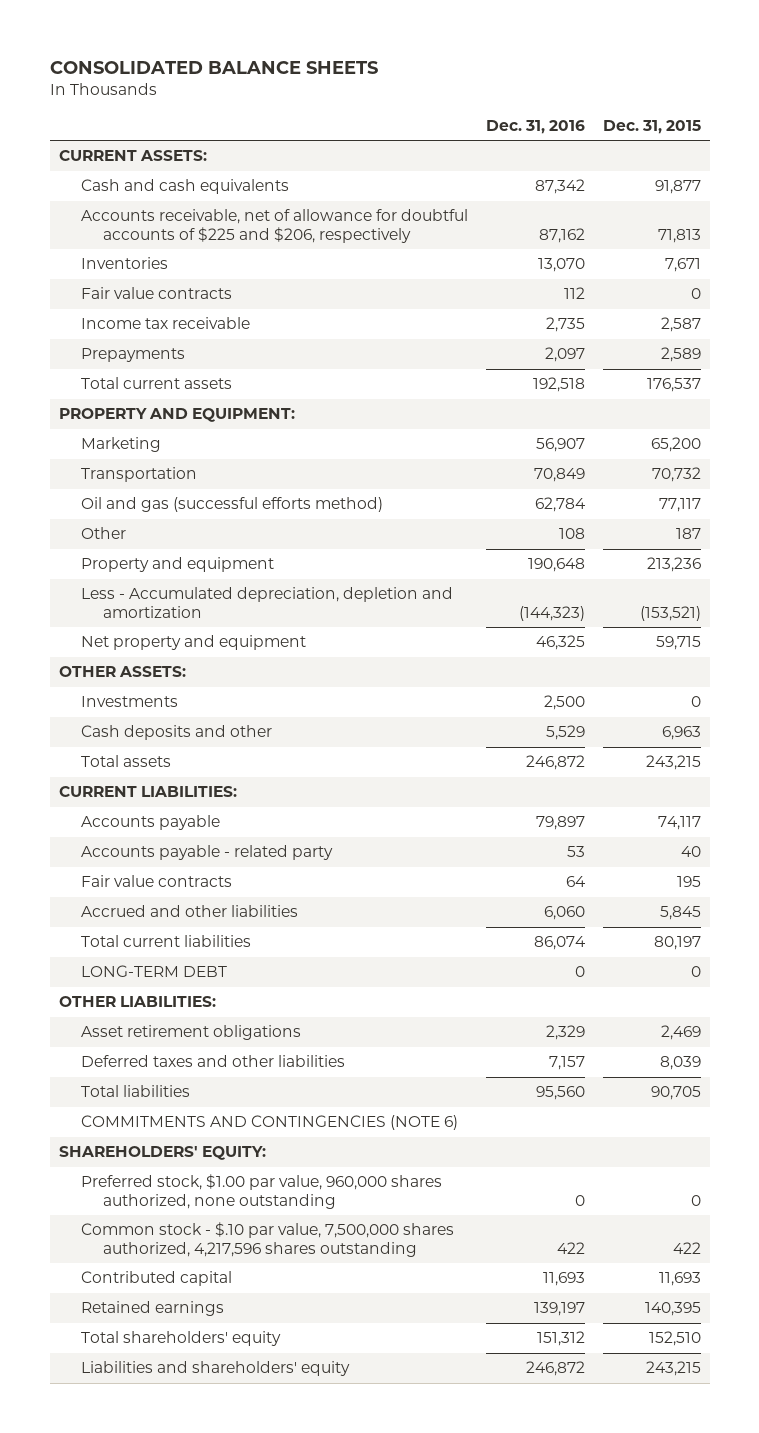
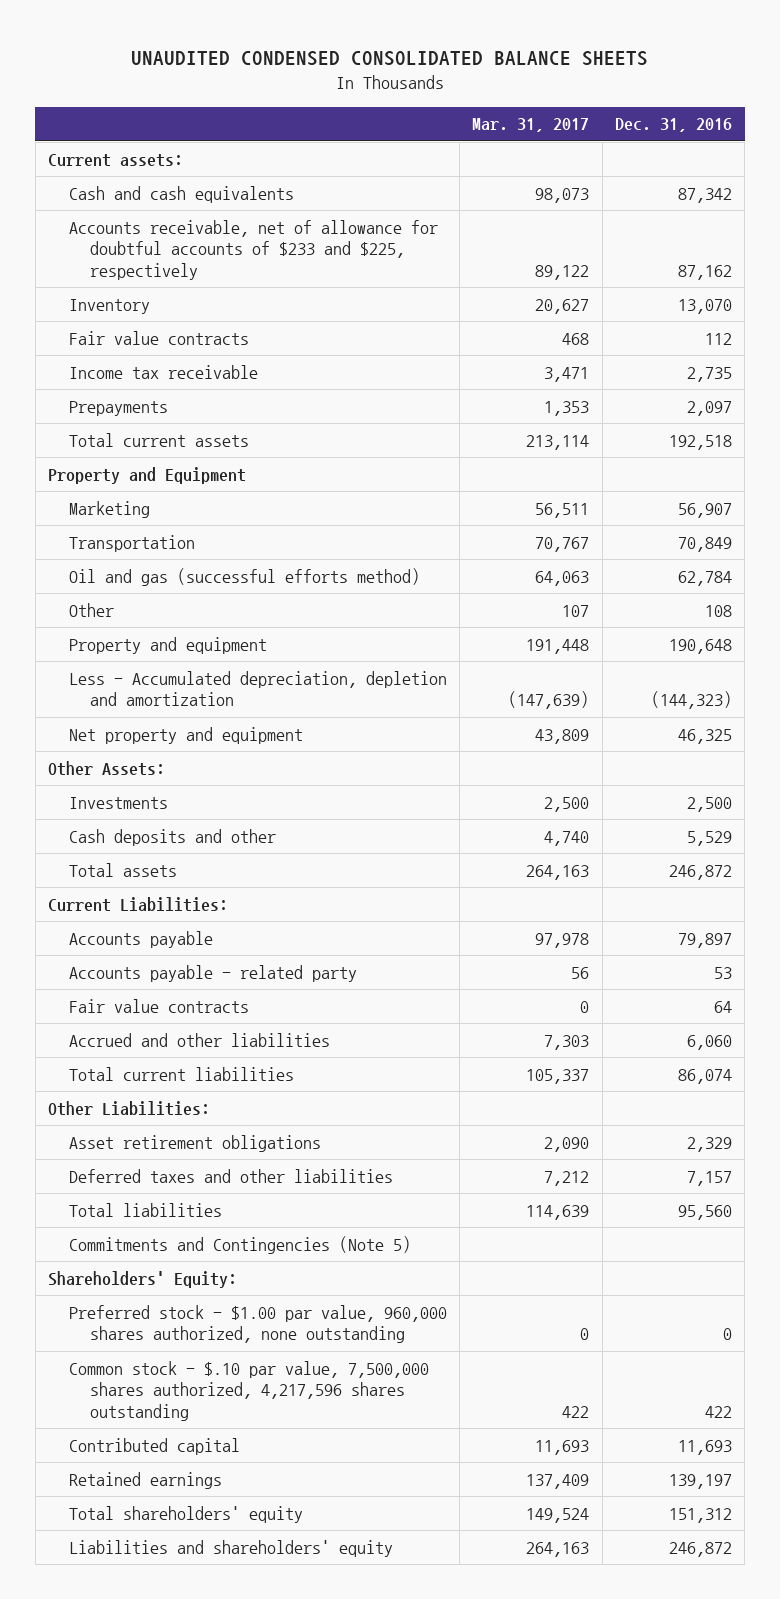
[49,60,378,74] CONSOLIDATED BALANCE SHEETS -> [130,50,648,66] UNAUDITED CONDENSED CONSOLIDATED BALANCE SHEETS
[602,119,701,134] Dec. 31, 2015 -> none
none -> [472,118,590,133] Mar. 31, 2017
[58,150,207,162] CURRENT ASSETS: -> [48,153,184,167] Current assets:
[80,209,468,243] Accounts receivable, net of allowance for doubtful accounts of $225 and $206, respectively -> [68,219,438,280] Accounts receivable, net of allowance for doubtful accounts of $233 and $225, respectively
[80,257,168,270] Inventories -> [68,298,150,314] Inventory
[58,408,295,423] PROPERTY AND EQUIPMENT: -> [48,466,247,484] Property and Equipment
[58,666,186,678] OTHER ASSETS: -> [48,760,166,776] Other Assets:
[58,786,237,798] CURRENT LIABILITIES: -> [48,896,229,912] Current Liabilities:
[80,965,227,978] LONG-TERM DEBT -> none
[58,996,216,1008] OTHER LIABILITIES: -> [48,1100,211,1116] Other Liabilities:
[80,1115,458,1131] COMMITMENTS AND CONTINGENCIES (NOTE 6) -> [68,1235,411,1254] Commitments and Contingencies (Note 5)
[58,1146,266,1161] SHAREHOLDERS' EQUITY: -> [48,1270,238,1288] Shareholders' Equity:
[80,1174,442,1209] Preferred stock, $1.00 par value, 960,000 shares authorized, none outstanding -> [68,1304,447,1344] Preferred stock - $1.00 par value, 960,000 shares authorized, none outstanding

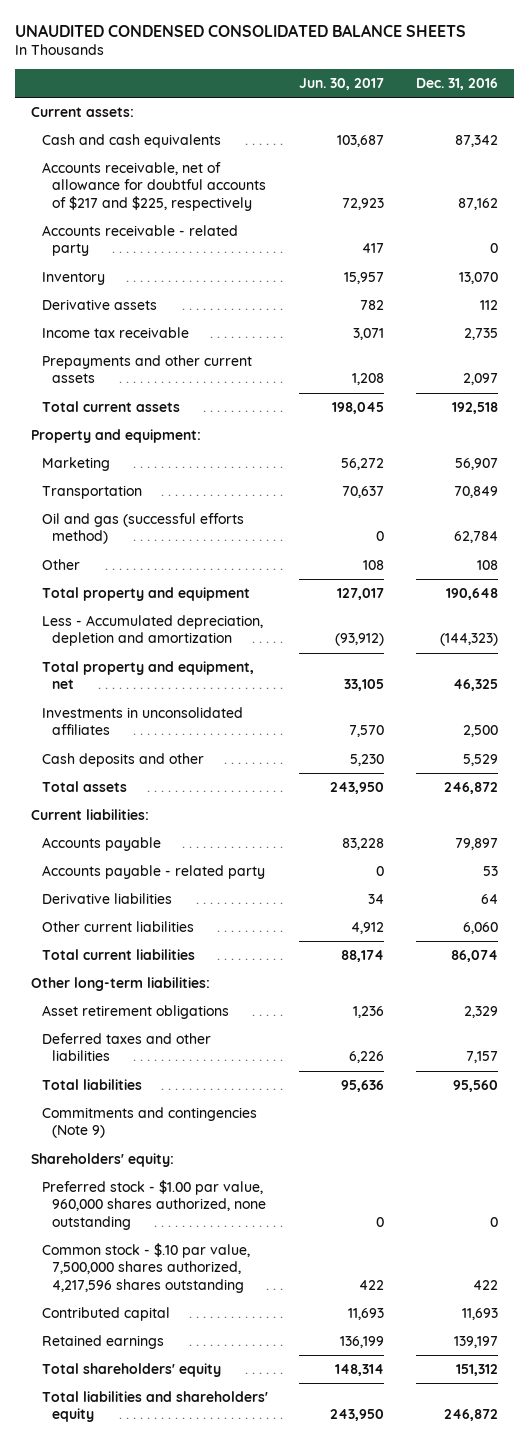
[472,118,590,133] Mar. 31, 2017 -> none
none -> [299,78,385,91] Jun. 30, 2017
[68,219,438,280] Accounts receivable, net of allowance for doubtful accounts of $233 and $225, respectively -> [41,162,267,211] Accounts receivable, net of allowance for doubtful accounts of $217 and $225, respectively
none -> [41,225,238,257] Accounts receivable - related party
[68,330,249,345] Fair value contracts -> [41,299,157,311] Derivative assets
[68,400,168,416] Prepayments -> [41,355,252,384] Prepayments and other current assets
[48,466,247,484] Property and Equipment -> [30,429,201,444] Property and equipment:
[68,636,267,654] Property and equipment -> [41,587,250,602] Total property and equipment
[48,760,166,776] Other Assets: -> none
[68,726,303,744] Net property and equipment -> [41,661,254,690] Total property and equipment, net
[68,796,168,809] Investments -> [41,707,243,736] Investments in unconsolidated affiliates
[48,896,229,912] Current Liabilities: -> [30,809,149,821] Current liabilities:
[68,998,249,1013] Fair value contracts -> none
[68,1032,330,1047] Accrued and other liabilities -> none
none -> [41,893,172,905] Derivative liabilities
none -> [41,921,194,933] Other current liabilities
[48,1100,211,1116] Other Liabilities: -> [30,977,210,992] Other long-term liabilities:
[68,1235,411,1254] Commitments and Contingencies (Note 5) -> [41,1107,257,1139] Commitments and contingencies (Note 9)
[48,1270,238,1288] Shareholders' Equity: -> [30,1153,174,1168] Shareholders' equity:
[68,1539,393,1557] Liabilities and shareholders' equity -> [41,1391,268,1423] Total liabilities and shareholders' equity

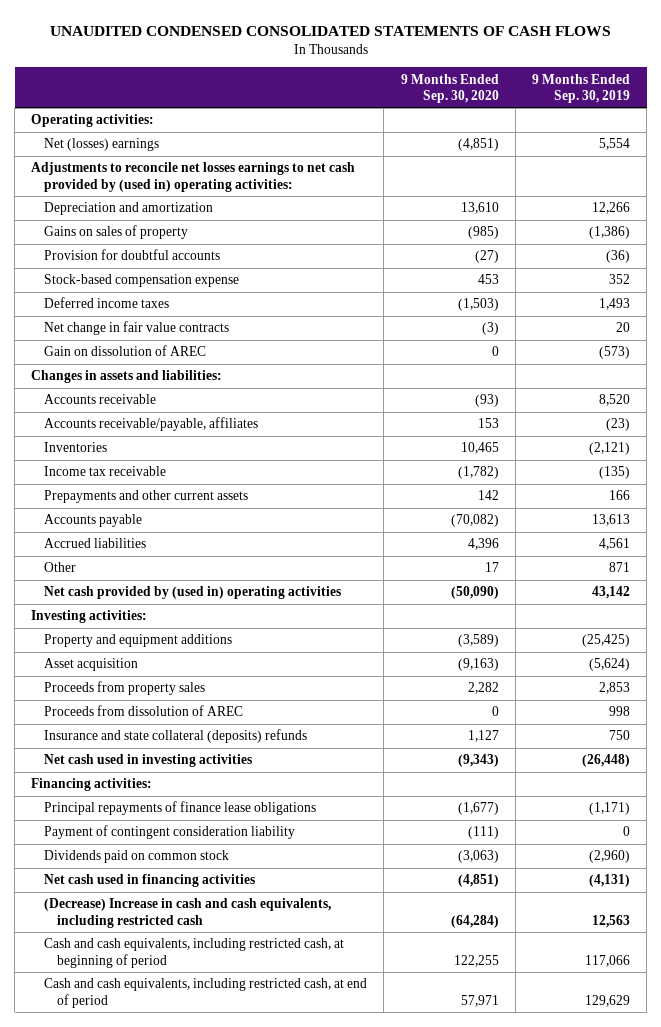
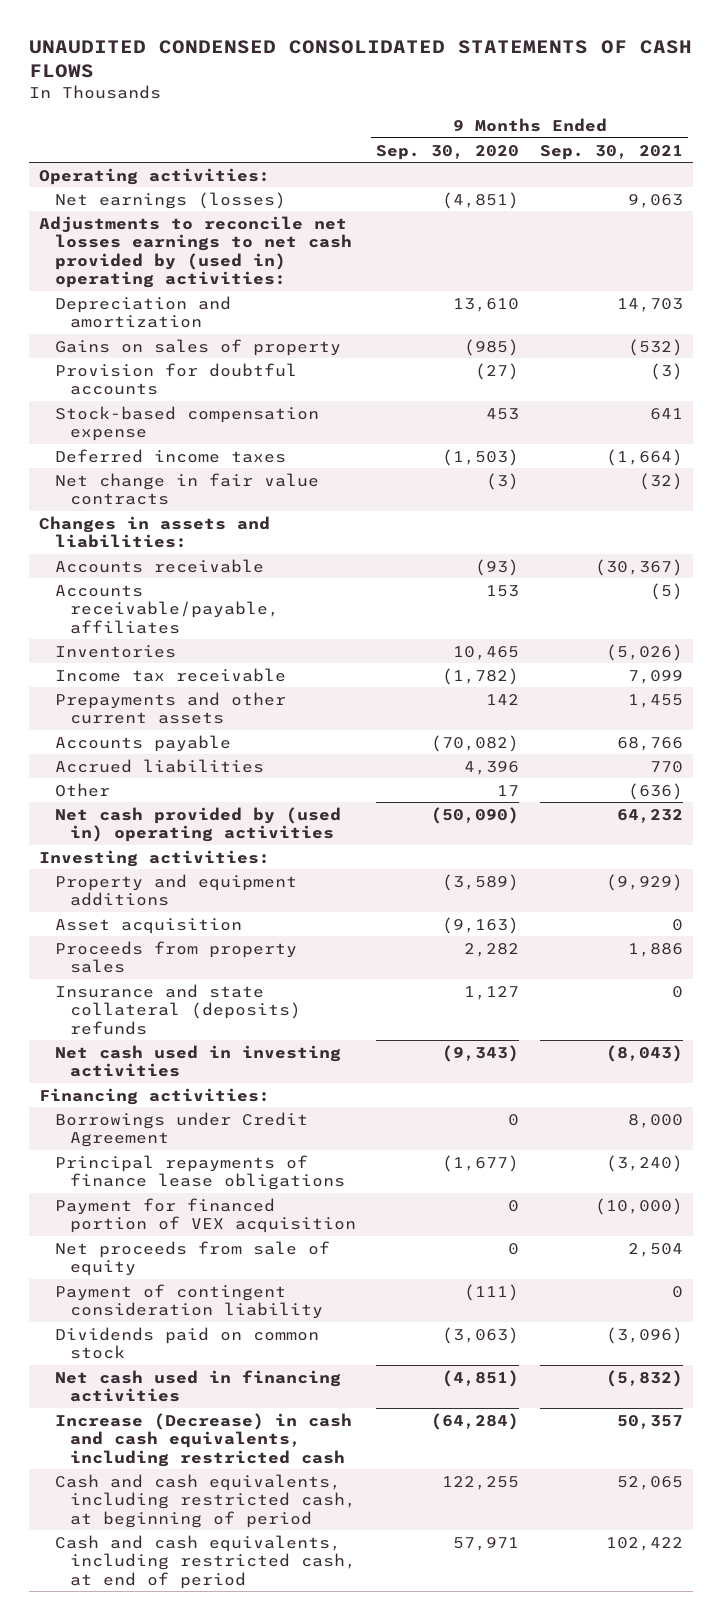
[532,73,631,103] 9 Months Ended Sep. 30, 2019 -> none
none -> [540,144,684,160] Sep. 30, 2021
[44,138,160,152] Net (losses) earnings -> [54,191,286,209] Net earnings (losses)
[44,345,207,357] Gain on dissolution of AREC -> none
[44,705,244,717] Proceeds from dissolution of AREC -> none
none -> [54,1111,308,1148] Borrowings under Credit Agreement
none -> [54,1197,356,1234] Payment for financed portion of VEX acquisition
none -> [54,1240,330,1277] Net proceeds from sale of equity
[44,898,332,928] (Decrease) Increase in cash and cash equivalents, including restricted cash -> [54,1412,352,1467] Increase (Decrease) in cash and cash equivalents, including restricted cash

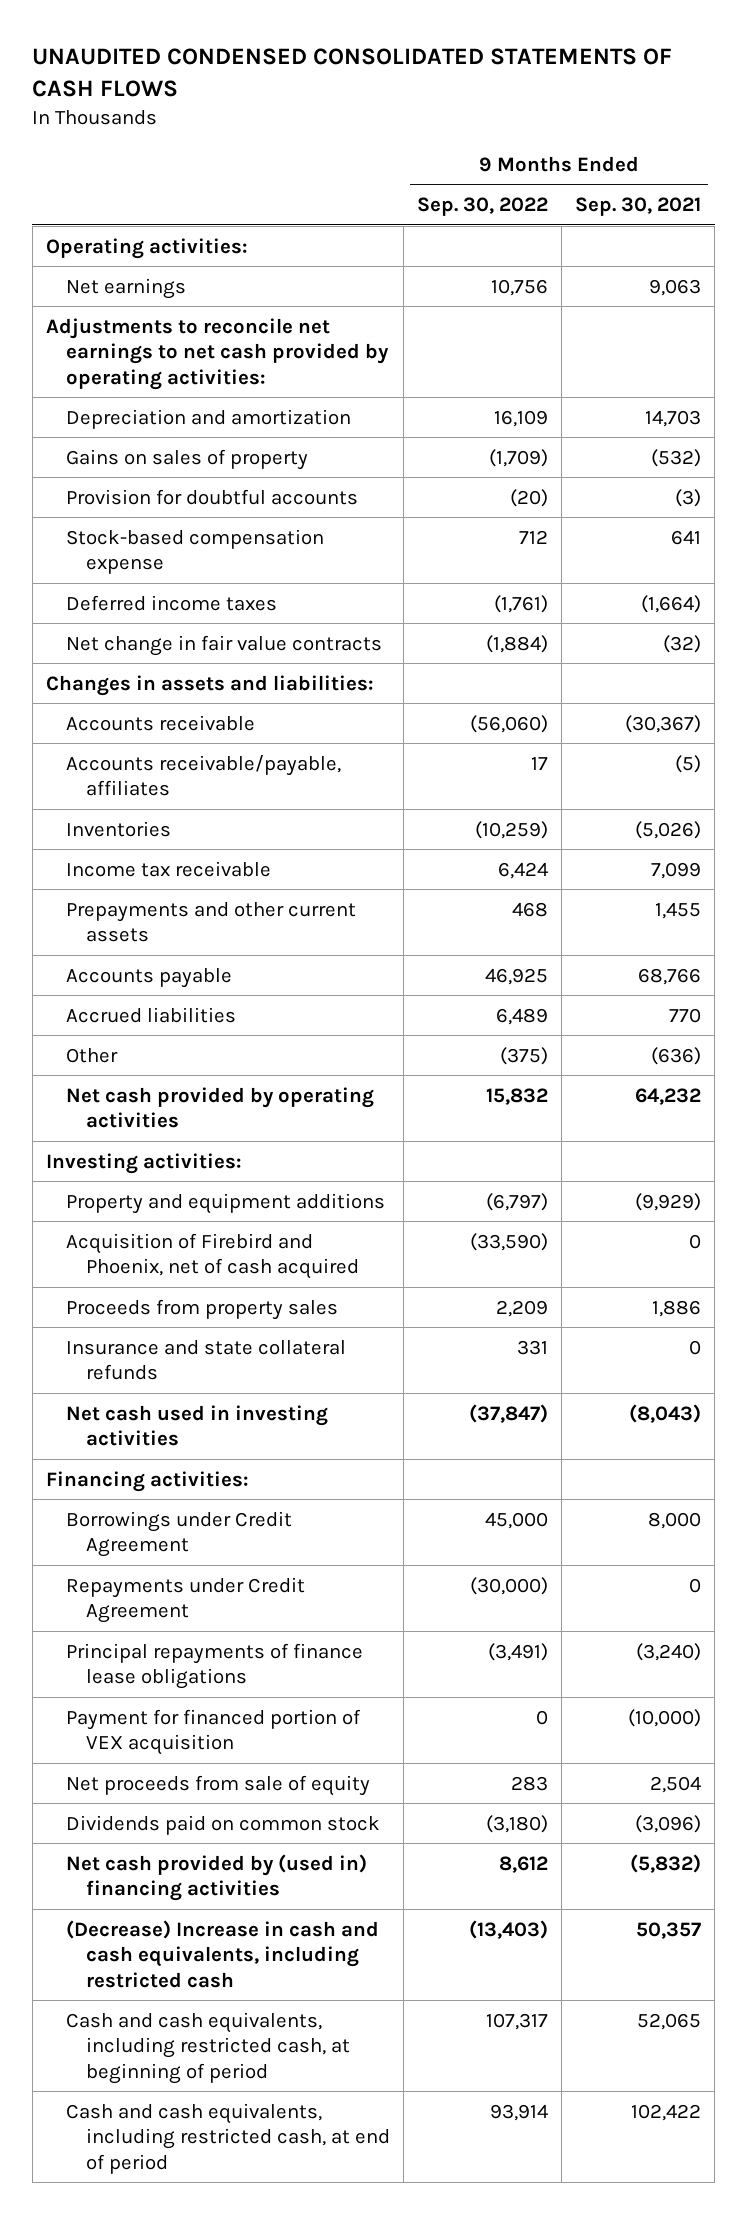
[376,144,520,160] Sep. 30, 2020 -> none
none -> [416,197,548,217] Sep. 30, 2022
[54,191,286,209] Net earnings (losses) -> [65,277,186,299] Net earnings
[39,215,352,289] Adjustments to reconcile net losses earnings to net cash provided by (used in) operating activities: -> [45,317,389,390] Adjustments to reconcile net earnings to net cash provided by operating activities:
[54,806,341,843] Net cash provided by (used in) operating activities -> [65,1086,374,1129] Net cash provided by operating activities
[54,917,242,934] Asset acquisition -> none
none -> [65,1232,359,1280] Acquisition of Firebird and Phoenix, net of cash acquired
[54,983,301,1035] Insurance and state collateral (deposits) refunds -> [65,1339,346,1381] Insurance and state collateral refunds
none -> [65,1576,305,1624] Repayments under Credit Agreement
[54,1283,323,1320] Payment of contingent consideration liability -> none
[54,1369,341,1403] Net cash used in financing activities -> [65,1853,367,1902] Net cash provided by (used in) financing activities
[54,1412,352,1467] Increase (Decrease) in cash and cash equivalents, including restricted cash -> [65,1919,379,1988] (Decrease) Increase in cash and cash equivalents, including restricted cash

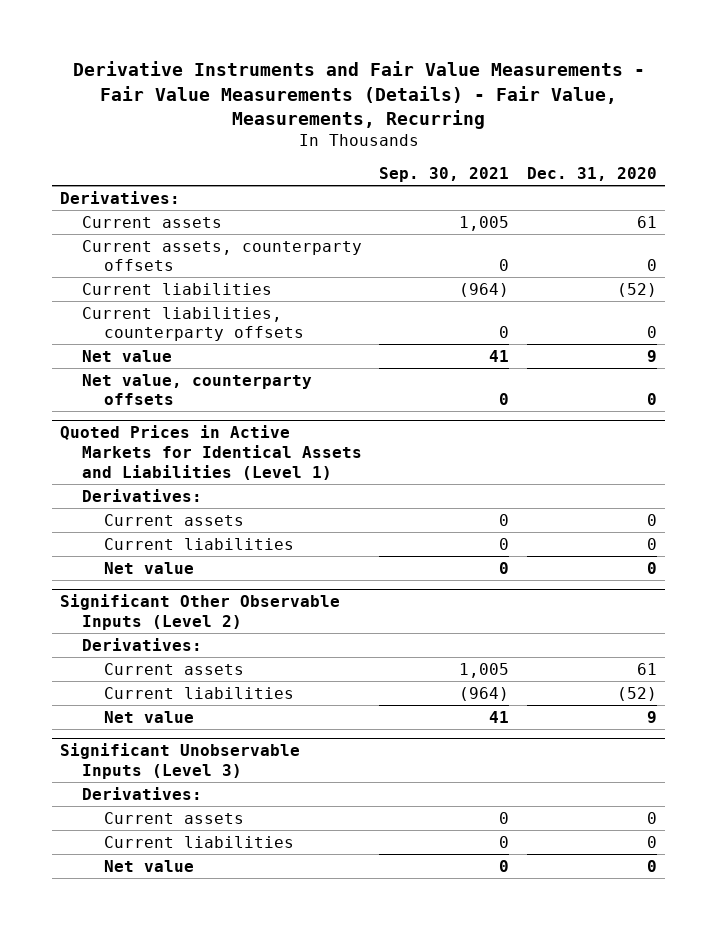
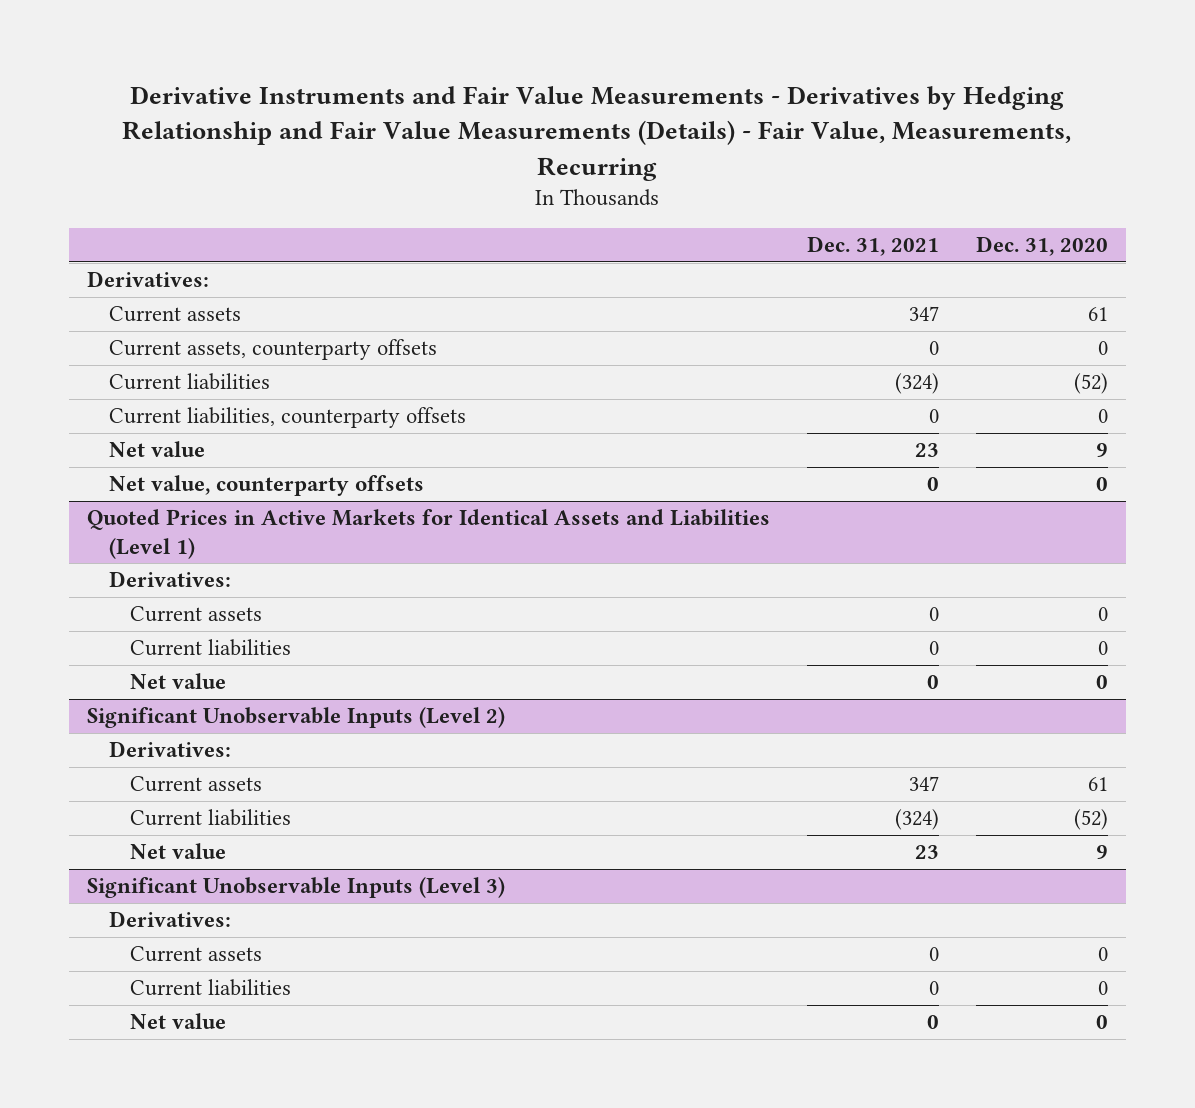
[72,61,645,129] Derivative Instruments and Fair Value Measurements - Fair Value Measurements (Details) - Fair Value, Measurements, Recurring -> [122,86,1072,181] Derivative Instruments and Fair Value Measurements - Derivatives by Hedging Relationship and Fair Value Measurements (Details) - Fair Value, Measurements, Recurring
[379,167,510,183] Sep. 30, 2021 -> none
none -> [806,236,939,257] Dec. 31, 2021
[60,594,341,631] Significant Other Observable Inputs (Level 2) -> [87,707,506,729] Significant Unobservable Inputs (Level 2)

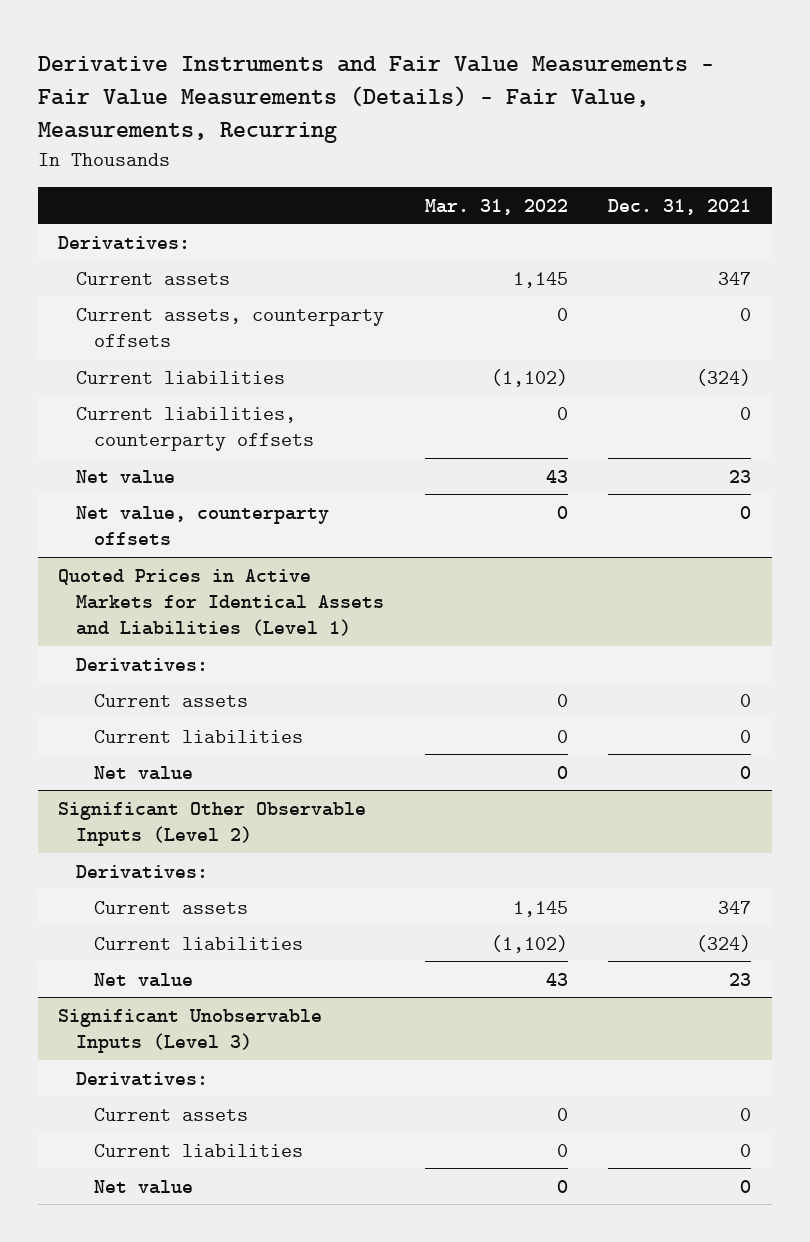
[122,86,1072,181] Derivative Instruments and Fair Value Measurements - Derivatives by Hedging Relationship and Fair Value Measurements (Details) - Fair Value, Measurements, Recurring -> [38,56,715,144] Derivative Instruments and Fair Value Measurements - Fair Value Measurements (Details) - Fair Value, Measurements, Recurring
[975,236,1108,257] Dec. 31, 2020 -> none
none -> [424,198,568,215] Mar. 31, 2022
[87,707,506,729] Significant Unobservable Inputs (Level 2) -> [58,801,367,846] Significant Other Observable Inputs (Level 2)

